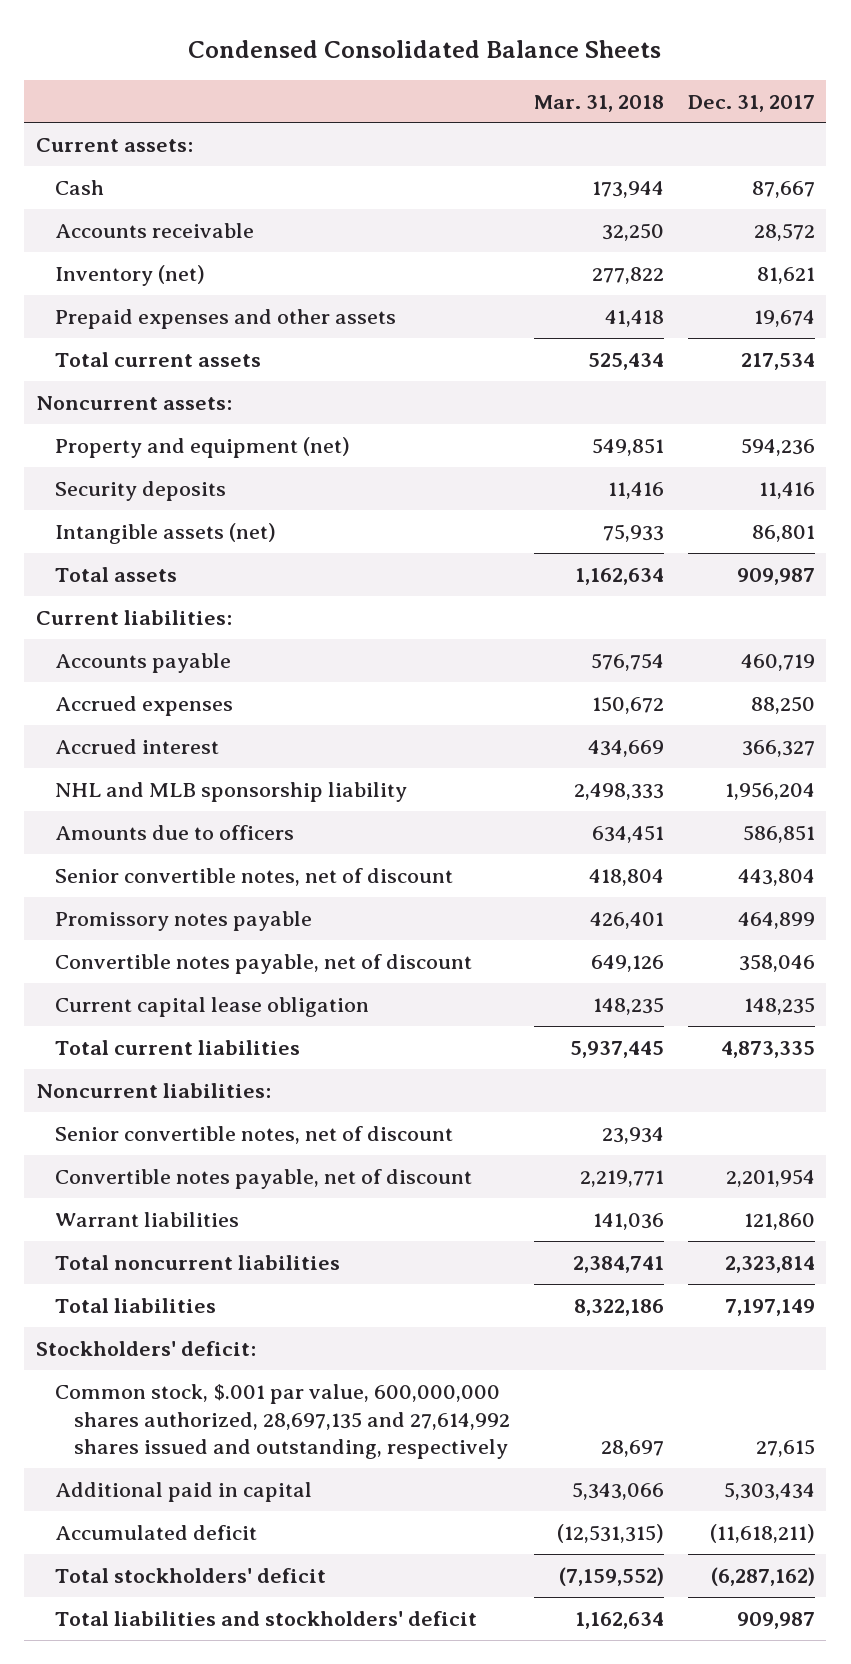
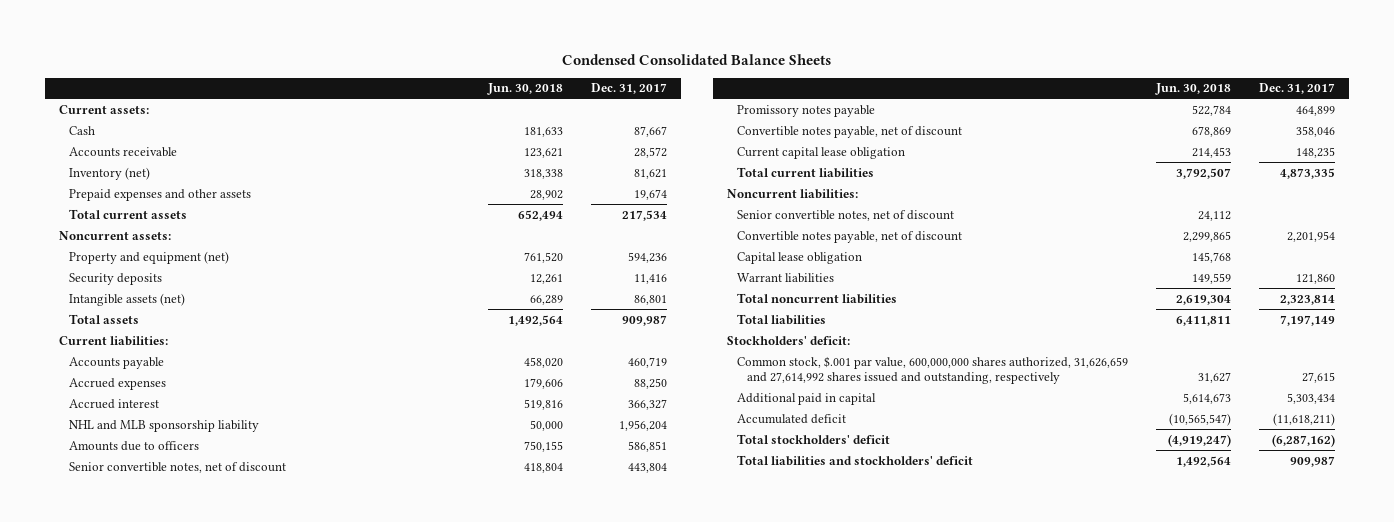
[533,94,664,112] Mar. 31, 2018 -> none
none -> [486,83,563,96] Jun. 30, 2018
none -> [737,251,863,264] Capital lease obligation
[55,1383,511,1460] Common stock, $.001 par value, 600,000,000 shares authorized, 28,697,135 and 27,614,992 shares issued and outstanding, respectively -> [737,355,1129,385] Common stock, $.001 par value, 600,000,000 shares authorized, 31,626,659 and 27,614,992 shares issued and outstanding, respectively

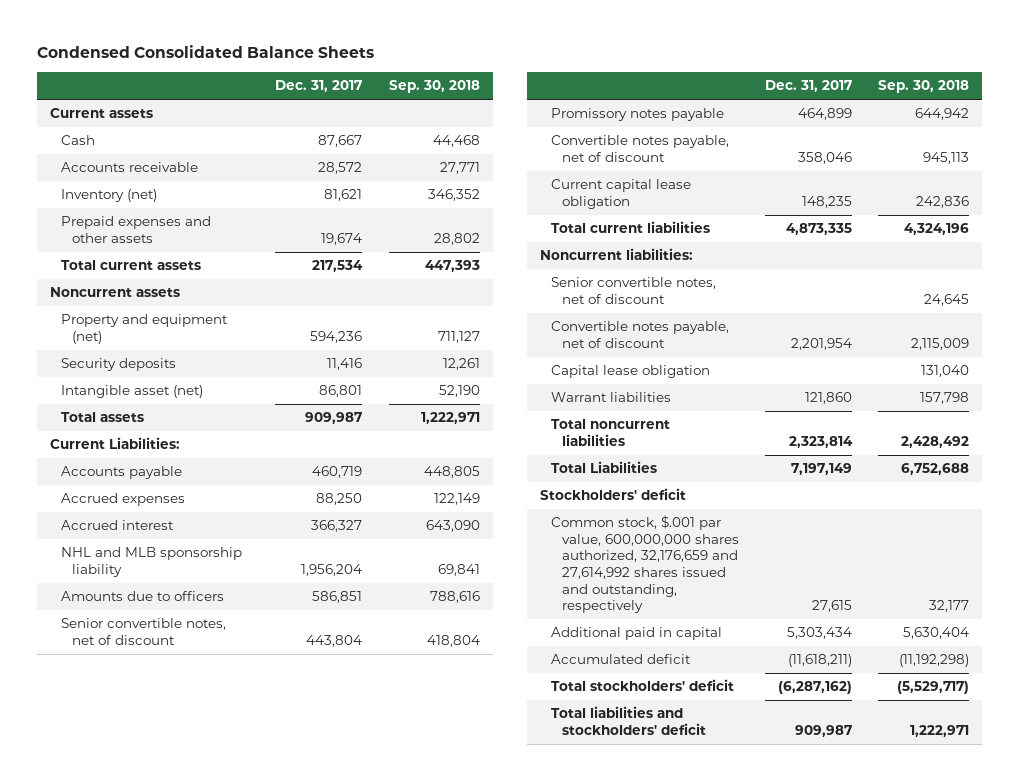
[486,83,563,96] Jun. 30, 2018 -> none
none -> [388,80,480,94] Sep. 30, 2018
[58,104,149,114] Current assets: -> [50,108,154,119] Current assets
[58,230,171,240] Noncurrent assets: -> [50,287,181,298] Noncurrent assets
[68,292,185,306] Intangible assets (net) -> [61,385,204,399] Intangible asset (net)
[58,335,168,346] Current liabilities: -> [50,437,181,450] Current Liabilities:
[737,313,827,325] Total liabilities -> [550,461,657,474] Total Liabilities
[727,335,851,345] Stockholders' deficit: -> [539,488,686,501] Stockholders' deficit
[737,355,1129,385] Common stock, $.001 par value, 600,000,000 shares authorized, 31,626,659 and 27,614,992 shares issued and outstanding, respectively -> [550,515,740,614] Common stock, $.001 par value, 600,000,000 shares authorized, 32,176,659 and 27,614,992 shares issued and outstanding, respectively

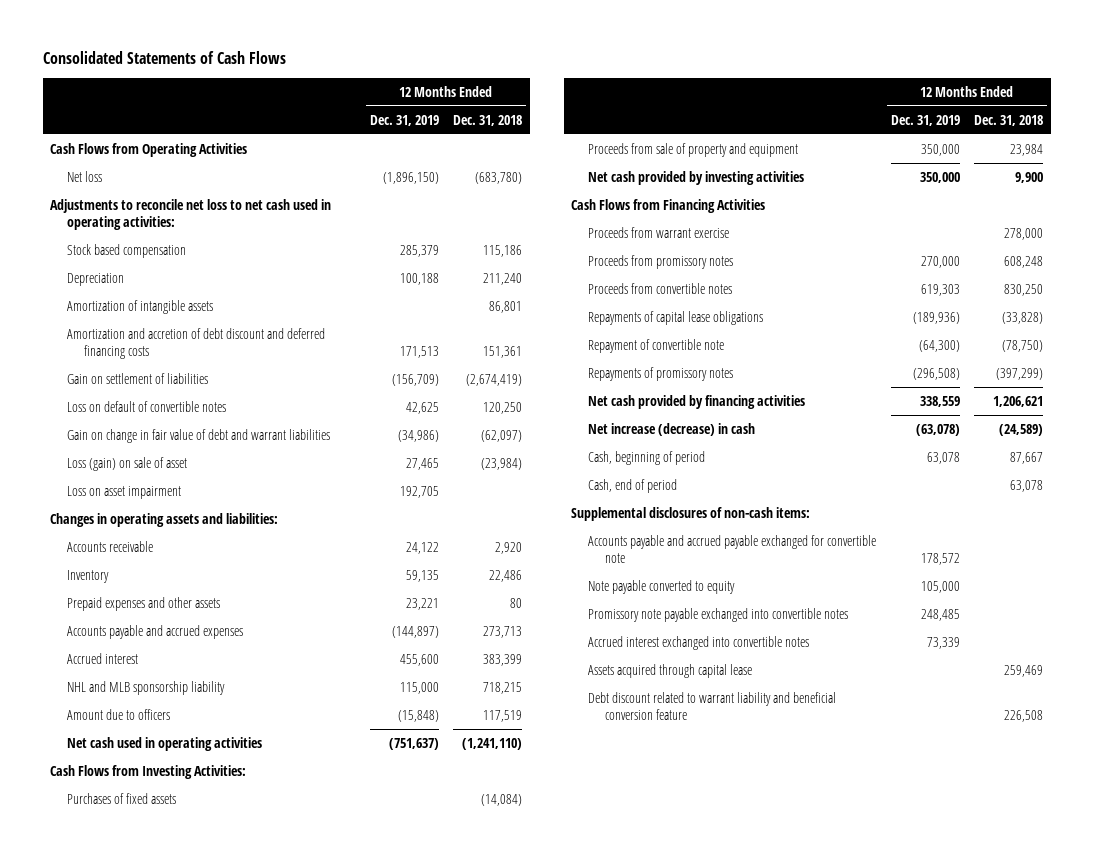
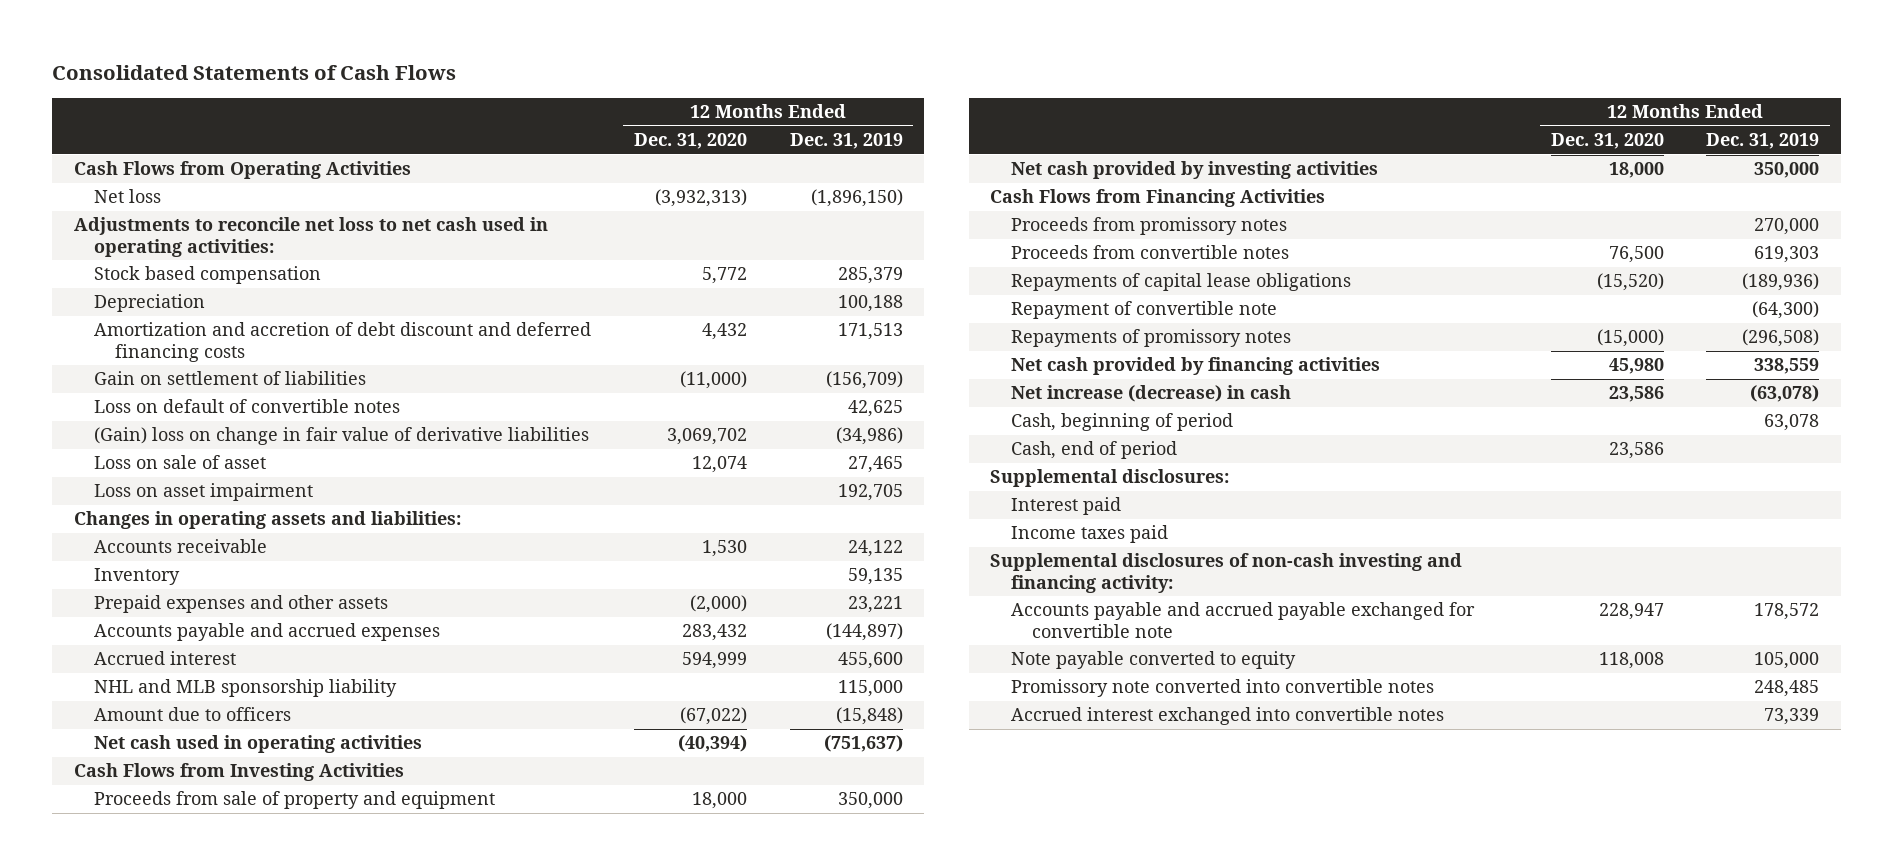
[453,114,523,126] Dec. 31, 2018 -> none
none -> [633,133,747,150] Dec. 31, 2020
[67,299,214,314] Amortization of intangible assets -> none
[67,428,331,443] Gain on change in fair value of debt and warrant liabilities -> [94,427,590,446] (Gain) loss on change in fair value of derivative liabilities
[67,456,188,471] Loss (gain) on sale of asset -> [94,455,267,470] Loss on sale of asset
[67,792,177,804] Purchases of fixed assets -> none
[50,764,247,779] Cash Flows from Investing Activities: -> [73,763,404,782] Cash Flows from Investing Activities
[588,226,730,238] Proceeds from warrant exercise -> none
none -> [990,469,1230,488] Supplemental disclosures:
none -> [1010,497,1121,516] Interest paid
none -> [1010,525,1168,544] Income taxes paid
[571,506,811,521] Supplemental disclosures of non-cash items: -> [990,553,1463,593] Supplemental disclosures of non-cash investing and financing activity:
[588,607,849,622] Promissory note payable exchanged into convertible notes -> [1010,679,1434,698] Promissory note converted into convertible notes
[588,663,753,678] Assets acquired through capital lease -> none
[588,691,837,721] Debt discount related to warrant liability and beneficial conversion feature -> none

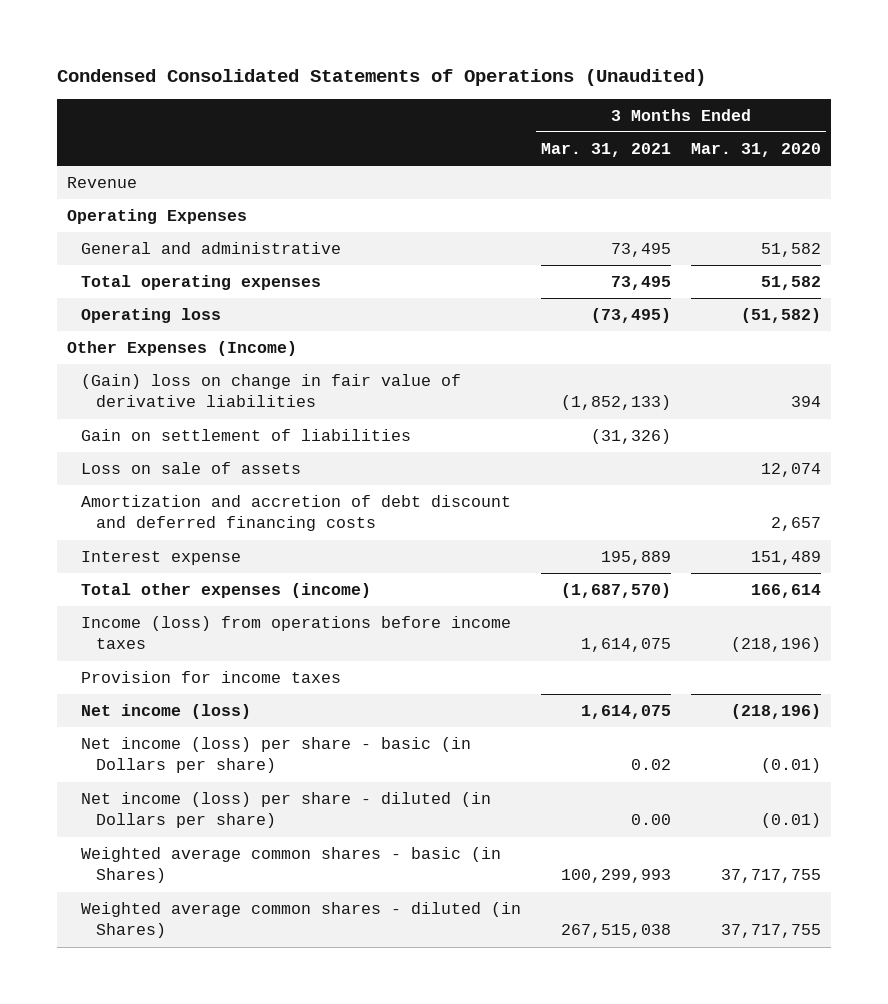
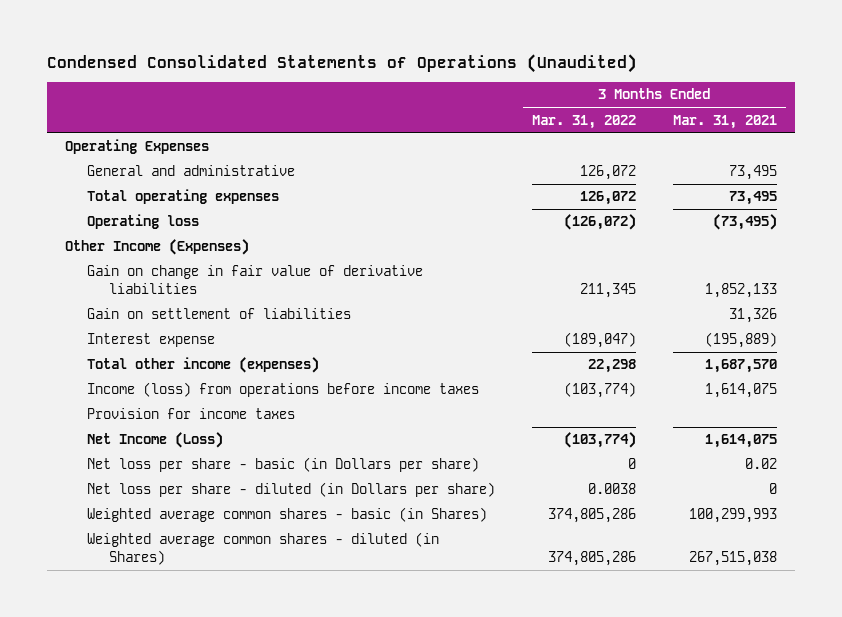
[691,142,822,157] Mar. 31, 2020 -> none
none -> [531,114,636,129] Mar. 31, 2022
[66,177,137,189] Revenue -> none
[81,462,302,475] Loss on sale of assets -> none
[81,495,512,532] Amortization and accretion of debt discount and deferred financing costs -> none
[66,341,297,357] Other Expenses (Income) -> [65,239,250,256] Other Income (Expenses)
[81,374,462,408] (Gain) loss on change in fair value of derivative liabilities -> [87,265,424,294] Gain on change in fair value of derivative liabilities
[561,395,672,411] (1,852,133) -> [704,282,777,298] 1,852,133
[591,429,672,445] (31,326) -> [728,308,777,324] 31,326
[601,551,672,566] 195,889 -> [704,332,777,349] (195,889)
[81,583,372,599] Total other expenses (income) -> [87,357,320,374] Total other income (expenses)
[561,583,672,599] (1,687,570) -> [704,359,777,374] 1,687,570
[81,704,252,720] Net income (loss) -> [87,432,224,449] Net Income (Loss)
[81,737,472,774] Net income (loss) per share - basic (in Dollars per share) -> [87,457,480,473] Net loss per share - basic (in Dollars per share)
[81,792,492,829] Net income (loss) per share - diluted (in Dollars per share) -> [87,482,496,498] Net loss per share - diluted (in Dollars per share)
[631,814,672,826] 0.00 -> [768,483,777,495] 0

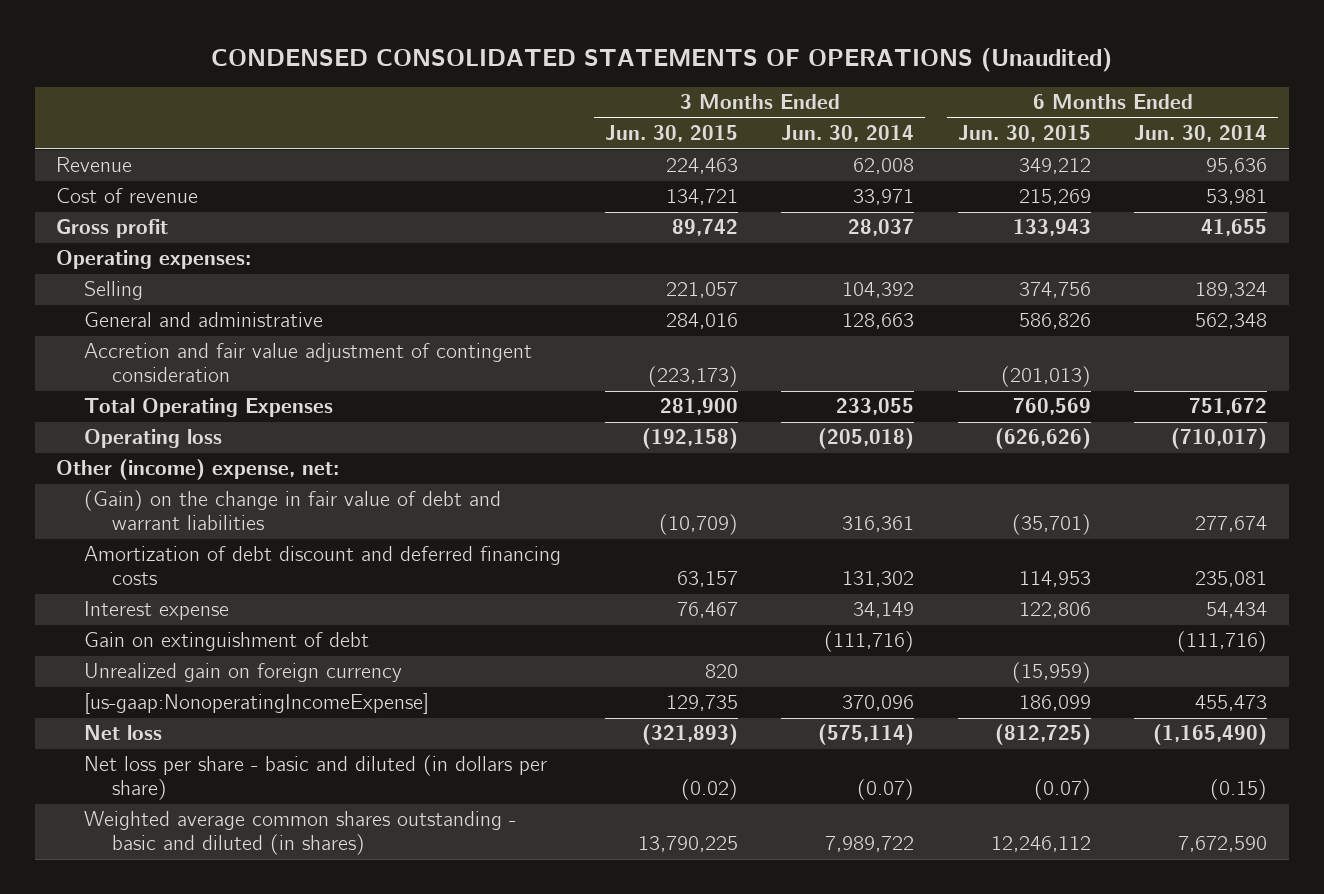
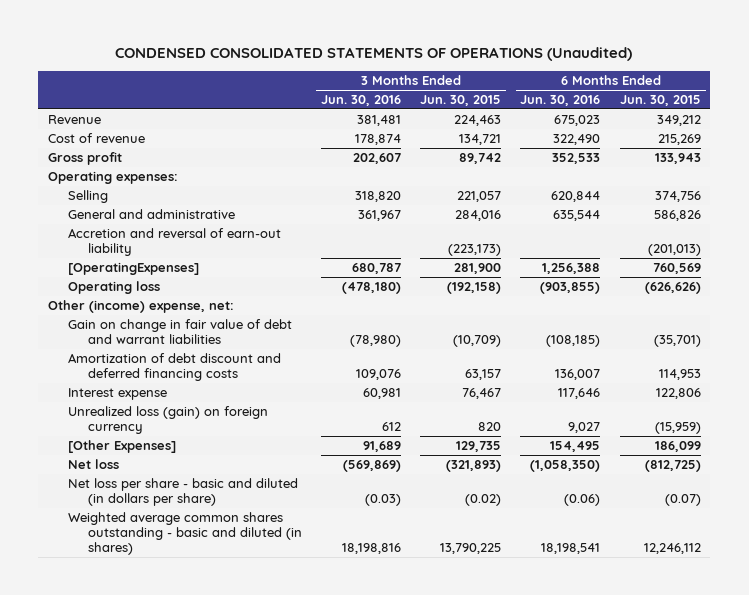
[781,125,915,143] Jun. 30, 2014 -> none
[1134,125,1268,143] Jun. 30, 2014 -> none
none -> [320,95,401,107] Jun. 30, 2016
none -> [520,95,601,107] Jun. 30, 2016
[84,343,533,383] Accretion and fair value adjustment of contingent consideration -> [67,227,281,257] Accretion and reversal of earn-out liability
[84,398,334,418] Total Operating Expenses -> [67,261,199,275] [OperatingExpenses]
[84,490,502,531] (Gain) on the change in fair value of debt and warrant liabilities -> [67,318,292,345] Gain on change in fair value of debt and warrant liabilities
[84,632,370,652] Gain on extinguishment of debt -> none
[84,663,403,683] Unrealized gain on foreign currency -> [67,405,268,435] Unrealized loss (gain) on foreign currency
[84,693,430,715] [us-gaap:NonoperatingIncomeExpense] -> [67,439,176,453] [Other Expenses]

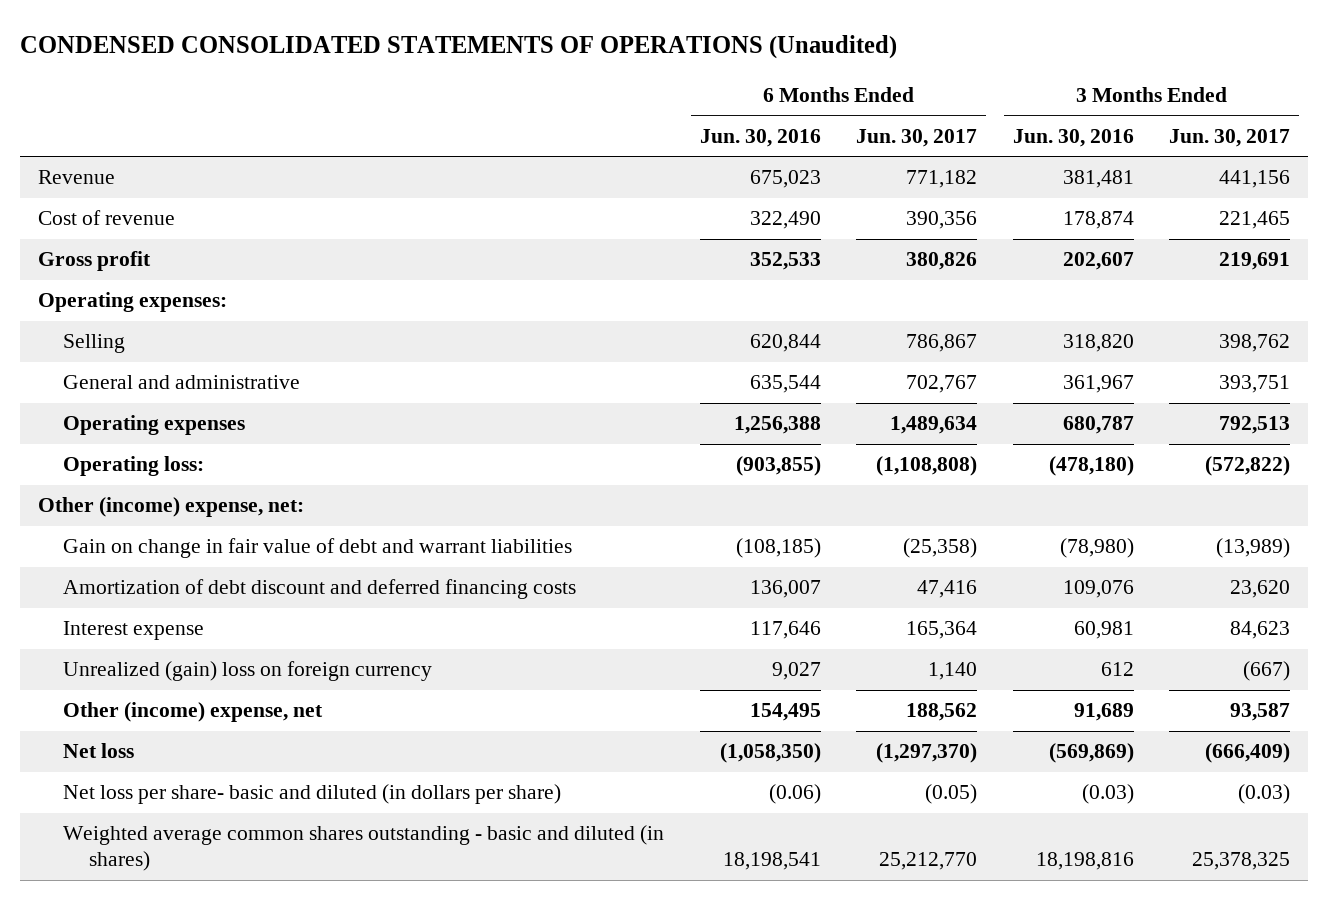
[420,95,502,107] Jun. 30, 2015 -> none
[619,95,701,107] Jun. 30, 2015 -> none
none -> [856,128,978,147] Jun. 30, 2017
none -> [1169,128,1291,147] Jun. 30, 2017
[67,227,281,257] Accretion and reversal of earn-out liability -> none
[67,261,199,275] [OperatingExpenses] -> [63,415,246,436] Operating expenses
[67,280,160,294] Operating loss -> [63,456,205,477] Operating loss:
[67,405,268,435] Unrealized loss (gain) on foreign currency -> [63,661,433,682] Unrealized (gain) loss on foreign currency
[67,439,176,453] [Other Expenses] -> [63,702,324,723] Other (income) expense, net
[67,477,298,507] Net loss per share - basic and diluted (in dollars per share) -> [63,784,562,805] Net loss per share- basic and diluted (in dollars per share)

